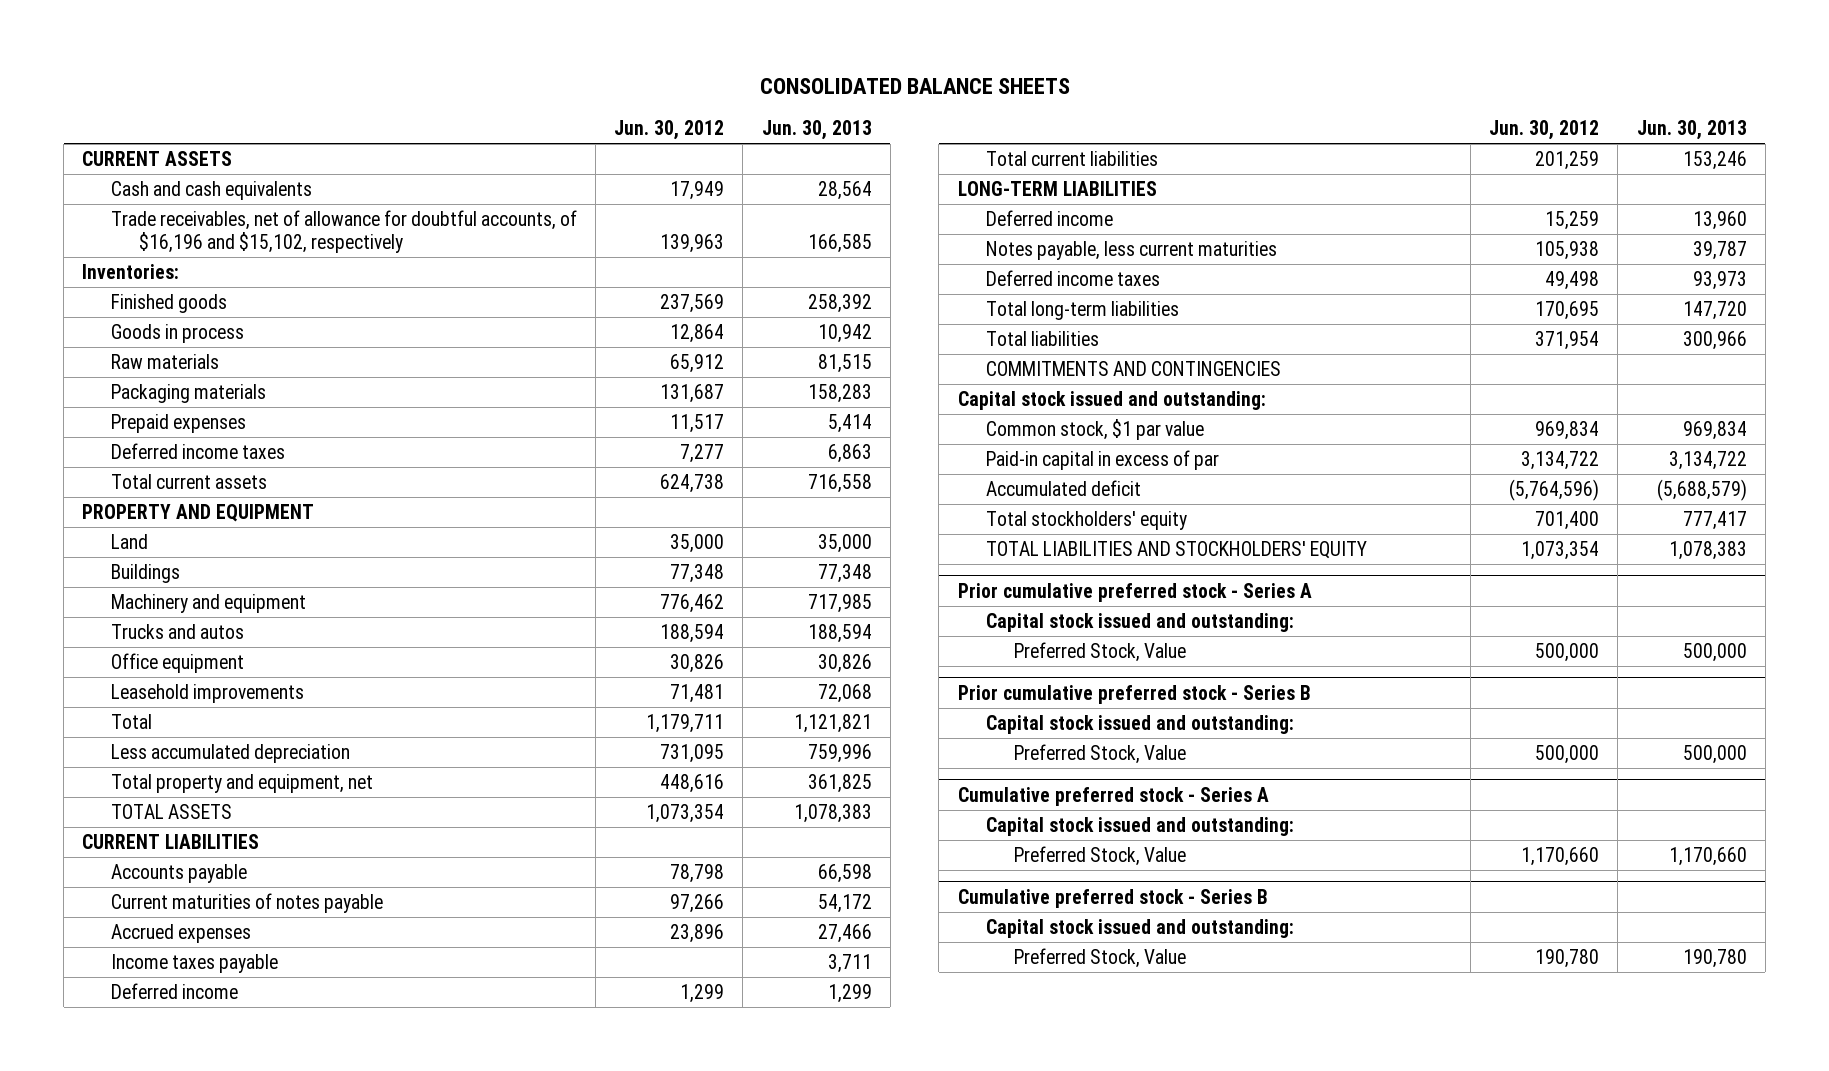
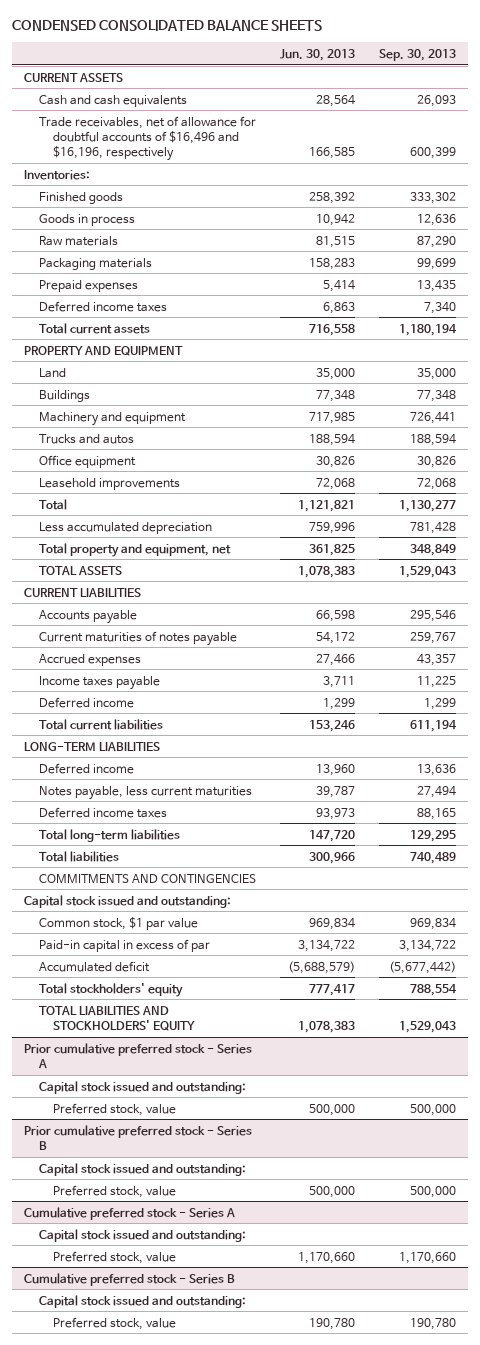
[759,77,1070,94] CONSOLIDATED BALANCE SHEETS -> [11,20,322,32] CONDENSED CONSOLIDATED BALANCE SHEETS
[614,120,725,141] Jun. 30, 2012 -> none
none -> [378,48,456,61] Sep. 30, 2013
[110,209,577,254] Trade receivables, net of allowance for doubtful accounts, of $16,196 and $15,102, respectively -> [38,115,256,162] Trade receivables, net of allowance for doubtful accounts of $16,496 and $16,196, respectively
[1014,641,1187,662] Preferred Stock, Value -> [53,1102,177,1116] Preferred stock, value
[1014,743,1187,764] Preferred Stock, Value -> [53,1184,177,1198] Preferred stock, value
[1014,845,1187,866] Preferred Stock, Value -> [53,1250,177,1264] Preferred stock, value
[1014,947,1187,968] Preferred Stock, Value -> [53,1316,177,1330] Preferred stock, value

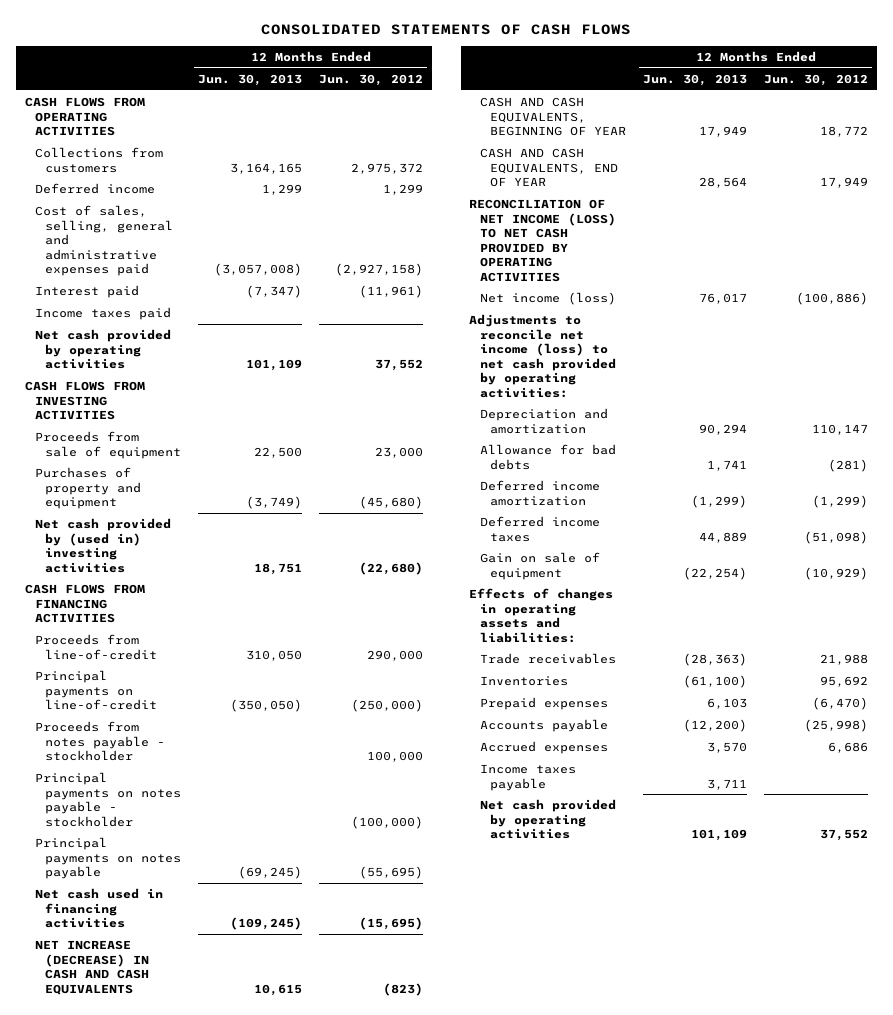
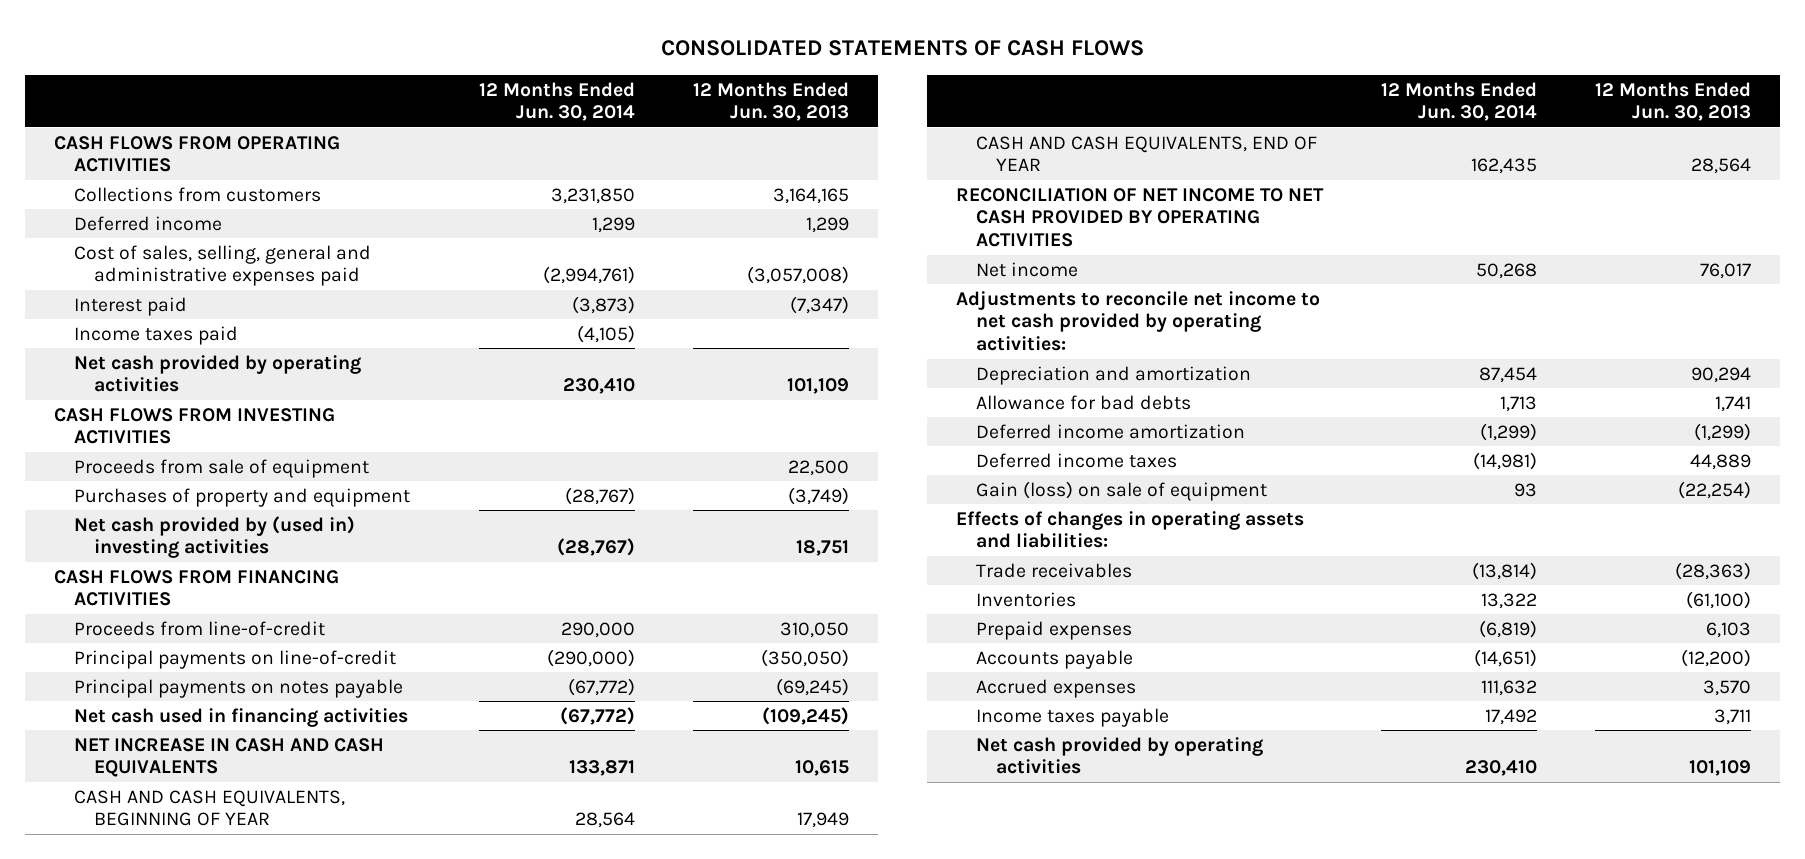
[319,73,424,86] Jun. 30, 2012 -> none
none -> [479,81,636,122] 12 Months Ended Jun. 30, 2014
[34,721,166,762] Proceeds from notes payable - stockholder -> none
[34,772,182,827] Principal payments on notes payable - stockholder -> none
[34,940,150,995] NET INCREASE (DECREASE) IN CASH AND CASH EQUIVALENTS -> [74,737,385,778] NET INCREASE IN CASH AND CASH EQUIVALENTS
[469,199,616,282] RECONCILIATION OF NET INCOME (LOSS) TO NET CASH PROVIDED BY OPERATING ACTIVITIES -> [955,187,1324,247] RECONCILIATION OF NET INCOME TO NET CASH PROVIDED BY OPERATING ACTIVITIES
[479,292,616,306] Net income (loss) -> [975,261,1078,277] Net income
[469,314,616,398] Adjustments to reconcile net income (loss) to net cash provided by operating activities: -> [955,290,1320,351] Adjustments to reconcile net income to net cash provided by operating activities:
[479,552,600,580] Gain on sale of equipment -> [975,480,1267,501] Gain (loss) on sale of equipment

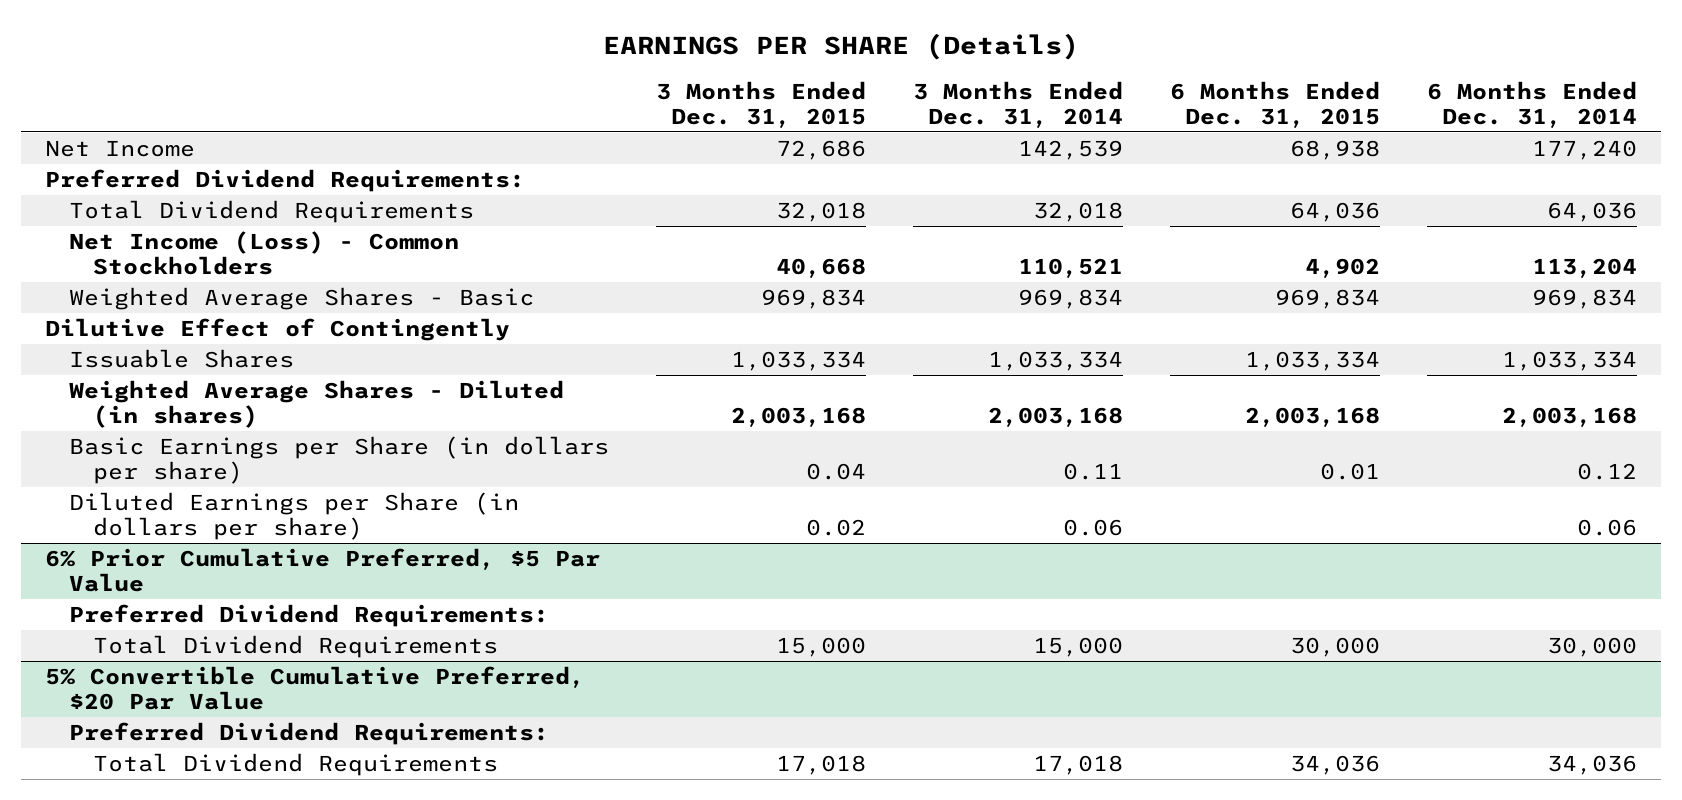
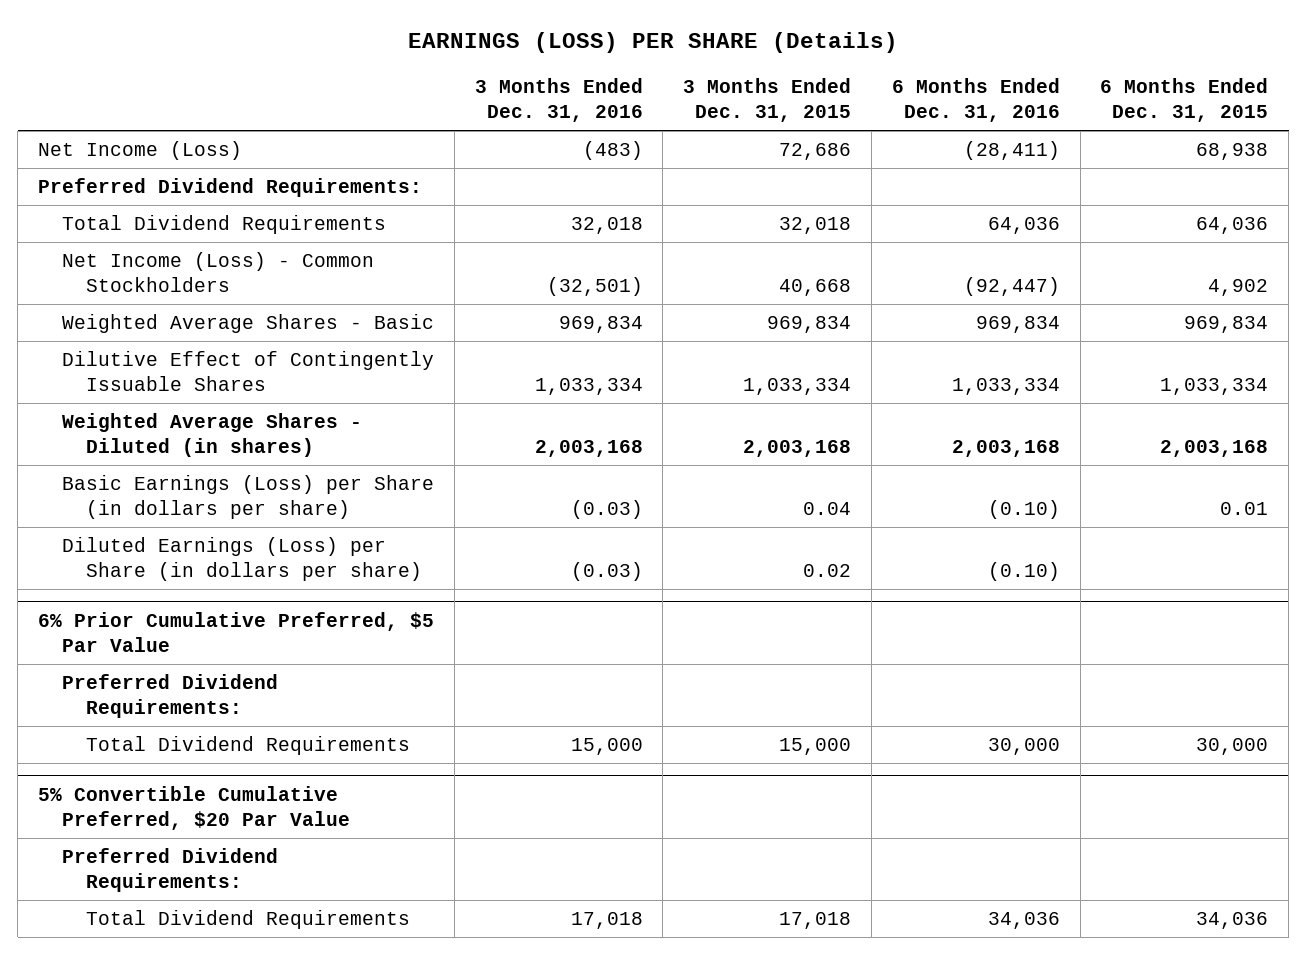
[603,33,1080,61] EARNINGS PER SHARE (Details) -> [408,32,899,54] EARNINGS (LOSS) PER SHARE (Details)
[913,80,1124,128] 3 Months Ended Dec. 31, 2014 -> none
[1427,80,1638,128] 6 Months Ended Dec. 31, 2014 -> none
none -> [474,77,643,123] 3 Months Ended Dec. 31, 2016
none -> [891,77,1060,123] 6 Months Ended Dec. 31, 2016
[44,140,195,158] Net Income -> [38,140,243,160] Net Income (Loss)
[44,318,510,342] Dilutive Effect of Contingently -> none
[68,349,294,369] Issuable Shares -> [61,350,434,392] Dilutive Effect of Contingently Issuable Shares
[68,436,609,484] Basic Earnings per Share (in dollars per share) -> [61,474,434,520] Basic Earnings (Loss) per Share (in dollars per share)
[68,492,519,540] Diluted Earnings per Share (in dollars per share) -> [61,536,422,582] Diluted Earnings (Loss) per Share (in dollars per share)

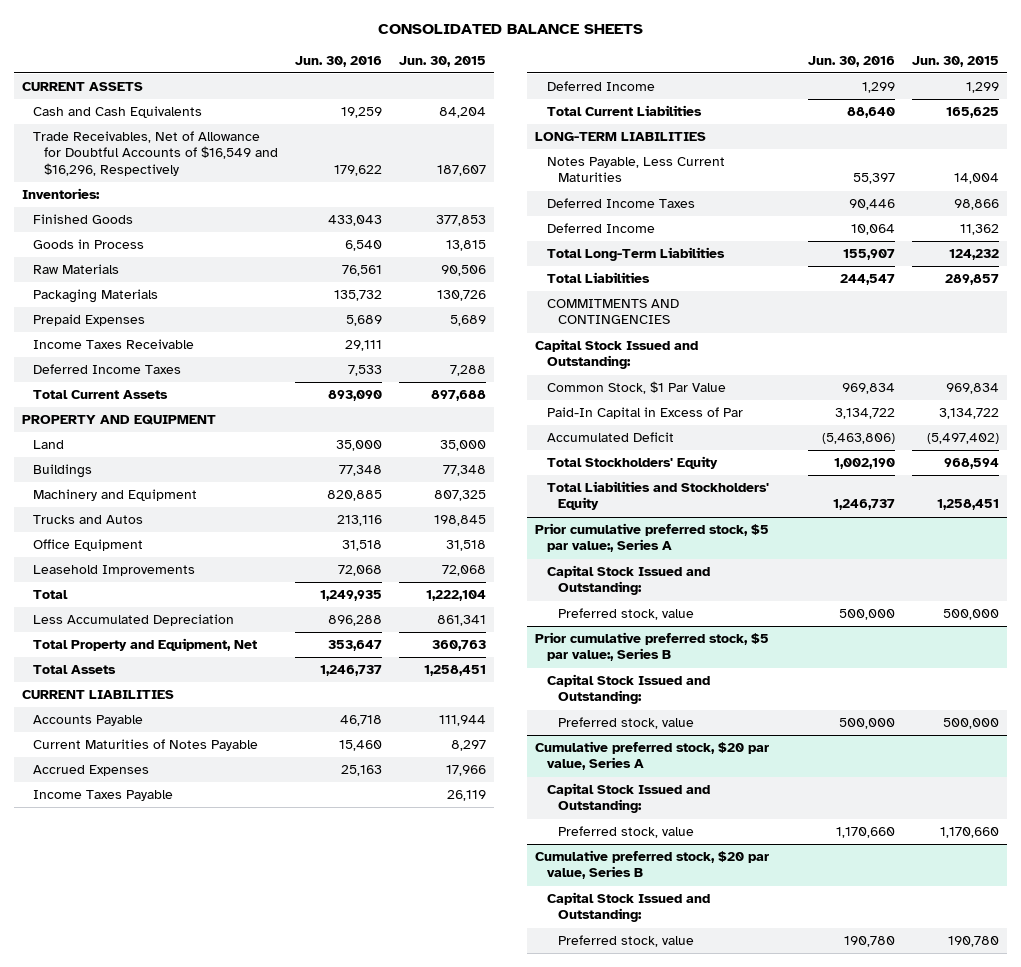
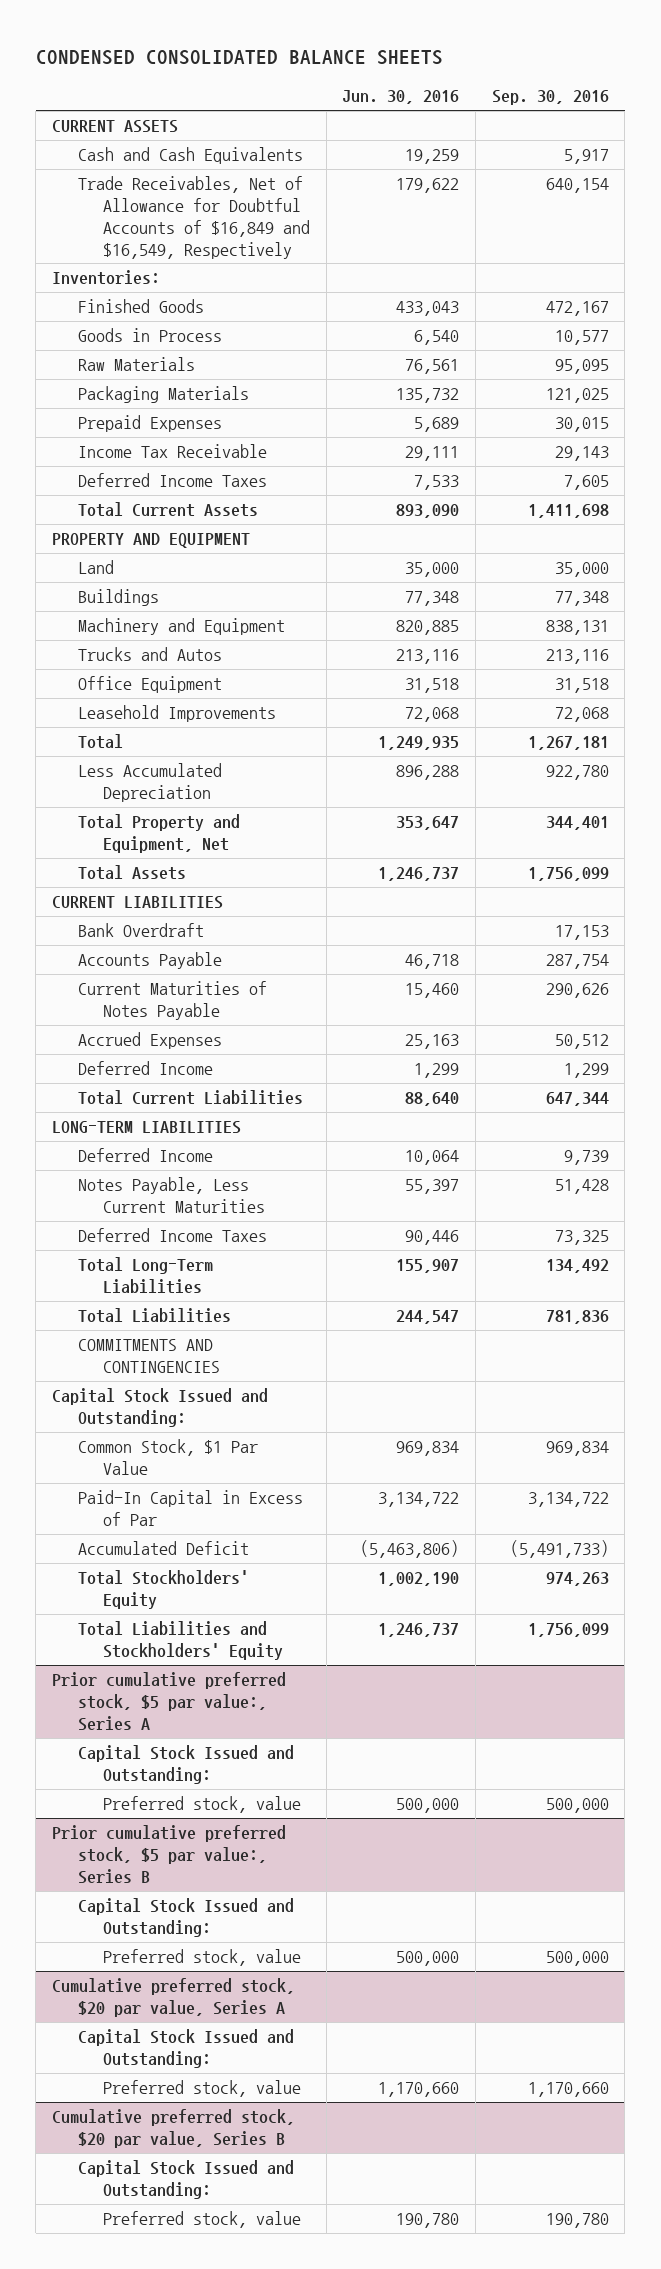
[377,24,643,35] CONSOLIDATED BALANCE SHEETS -> [35,50,443,66] CONDENSED CONSOLIDATED BALANCE SHEETS
[398,55,486,67] Jun. 30, 2015 -> none
none -> [491,90,609,106] Sep. 30, 2016
[33,131,279,176] Trade Receivables, Net of Allowance for Doubtful Accounts of $16,549 and $16,296, Respectively -> [77,176,311,259] Trade Receivables, Net of Allowance for Doubtful Accounts of $16,849 and $16,549, Respectively
[33,339,195,350] Income Taxes Receivable -> [77,444,267,459] Income Tax Receivable
none -> [77,923,204,938] Bank Overdraft
[33,790,174,802] Income Taxes Payable -> none
[546,223,655,234] Deferred Income -> [77,1148,213,1163] Deferred Income

